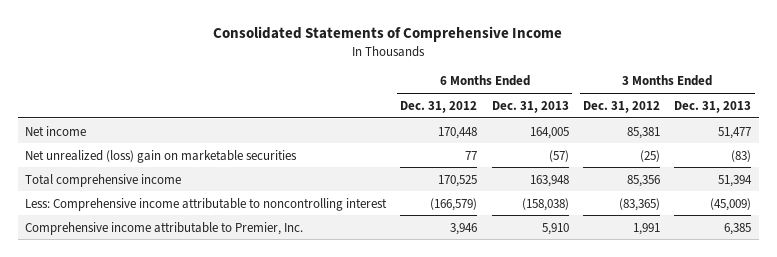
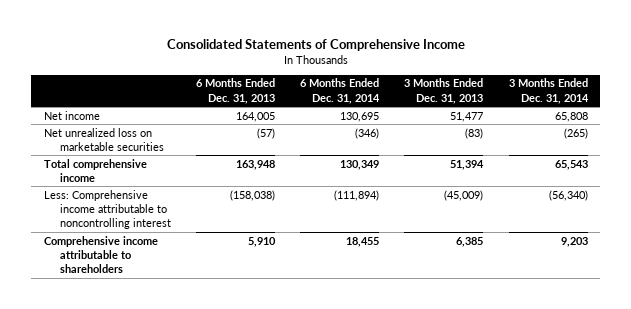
[400,100,478,113] Dec. 31, 2012 -> none
[583,100,661,113] Dec. 31, 2012 -> none
none -> [300,78,381,104] 6 Months Ended Dec. 31, 2014
none -> [508,78,589,104] 3 Months Ended Dec. 31, 2014
[25,149,298,163] Net unrealized (loss) gain on marketable securities -> [43,127,164,151] Net unrealized loss on marketable securities
[25,221,304,235] Comprehensive income attributable to Premier, Inc. -> [43,235,158,274] Comprehensive income attributable to shareholders

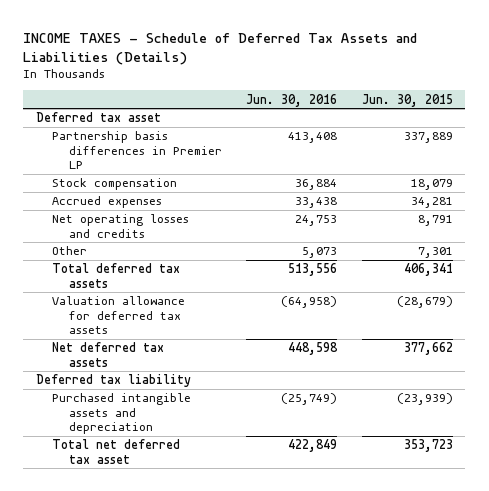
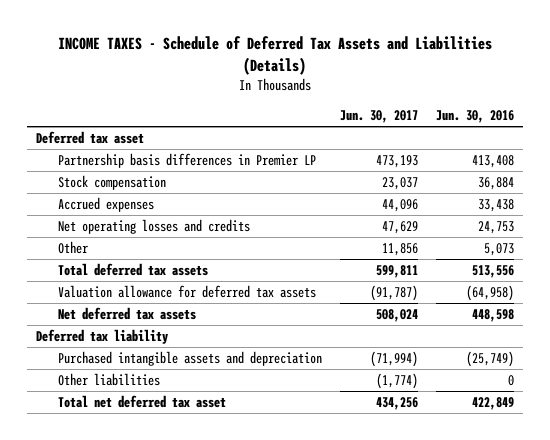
[362,93,454,107] Jun. 30, 2015 -> none
none -> [339,110,418,124] Jun. 30, 2017
none -> [58,373,161,387] Other liabilities

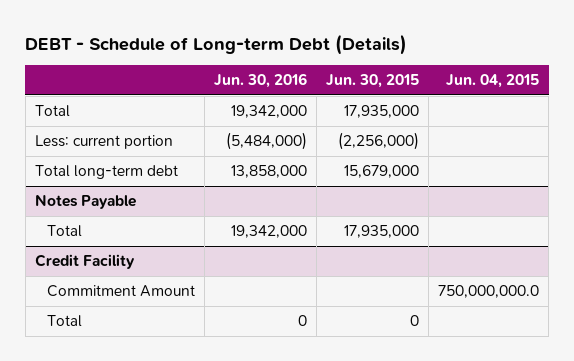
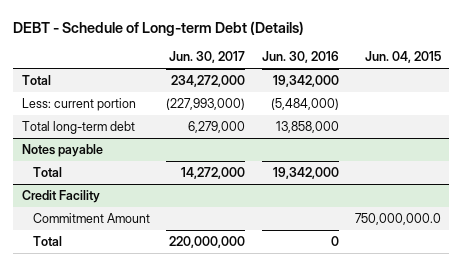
[326,74,420,89] Jun. 30, 2015 -> none
none -> [169,51,246,64] Jun. 30, 2017
[34,195,136,210] Notes Payable -> [21,144,103,158] Notes payable

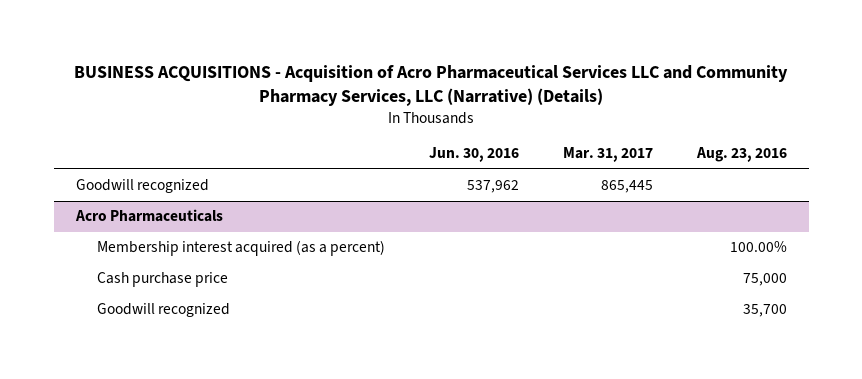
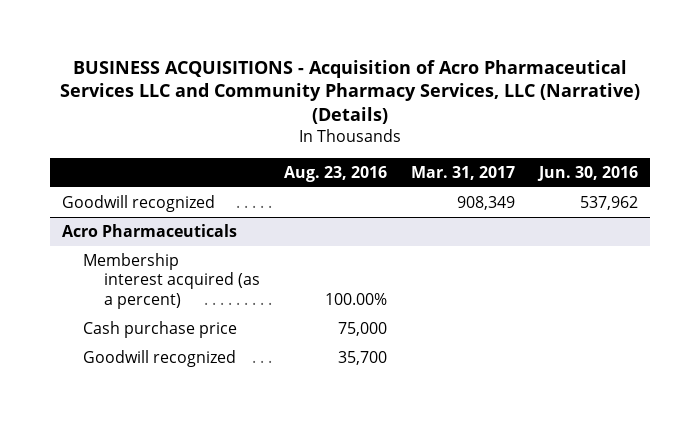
[600,180,653,194] 865,445 -> [457,196,516,211] 908,349

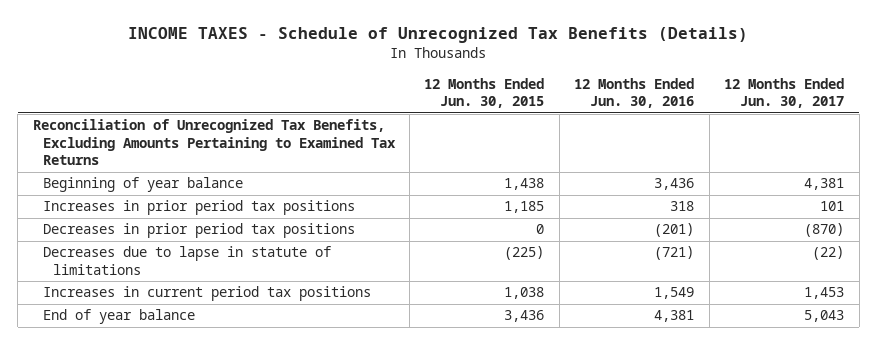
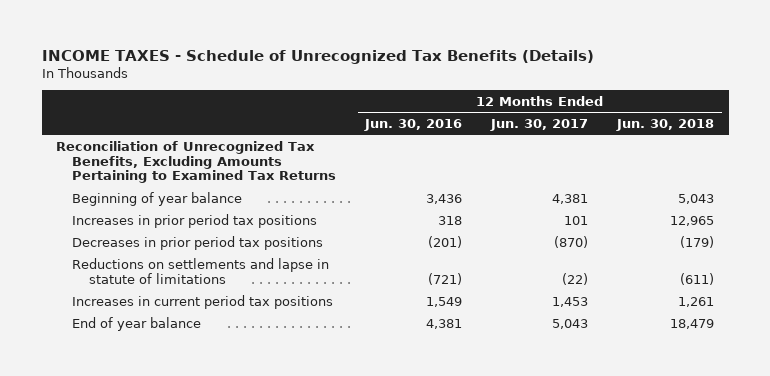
[424,77,545,109] 12 Months Ended Jun. 30, 2015 -> none
none -> [616,118,715,131] Jun. 30, 2018
[42,246,331,275] Decreases due to lapse in statute of limitations -> [72,257,330,284] Reductions on settlements and lapse in statute of limitations

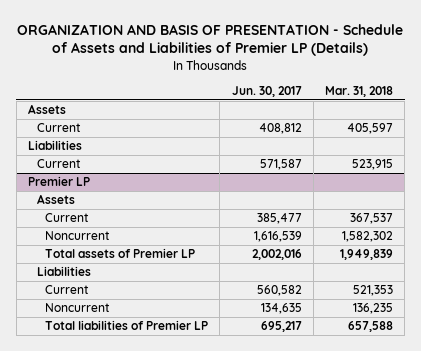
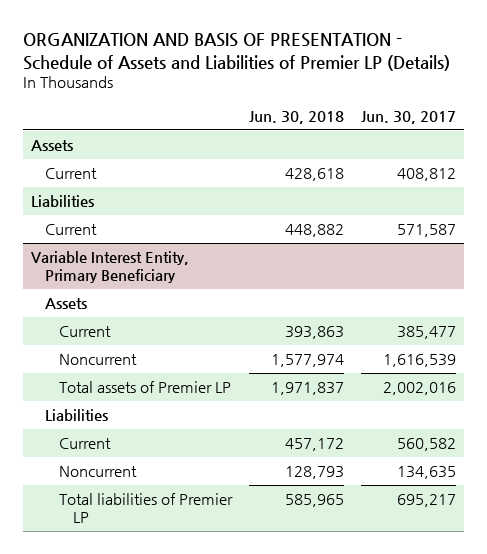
[324,85,393,97] Mar. 31, 2018 -> none
none -> [248,110,344,124] Jun. 30, 2018
[27,176,90,187] Premier LP -> [31,251,190,284] Variable Interest Entity, Primary Beneficiary

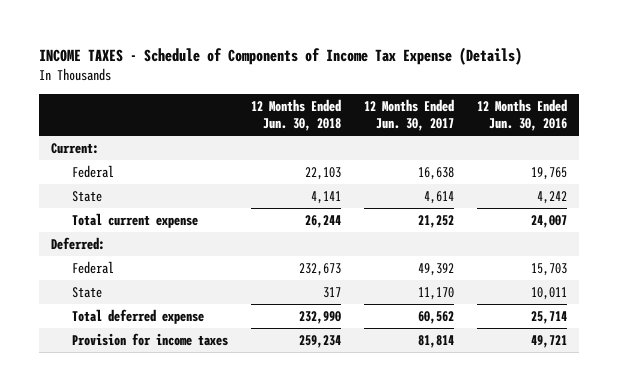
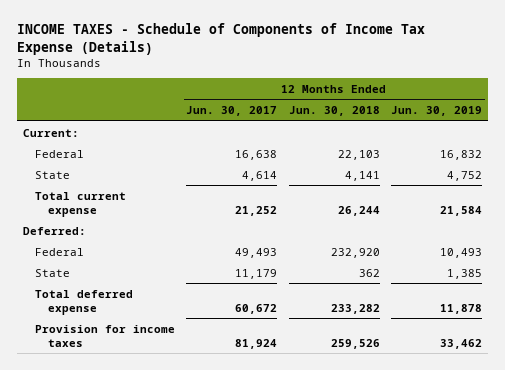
[477,98,568,131] 12 Months Ended Jun. 30, 2016 -> none
none -> [391,106,483,117] Jun. 30, 2019
[298,262,341,276] 232,673 -> [330,247,380,258] 232,920
[418,262,455,276] 49,392 -> [235,247,278,258] 49,493
[322,286,341,298] 317 -> [358,268,380,277] 362
[418,286,455,300] 11,170 -> [235,268,278,279] 11,179
[298,310,341,324] 232,990 -> [330,303,380,314] 233,282
[418,310,455,324] 60,562 -> [235,303,278,314] 60,672
[298,334,341,348] 259,234 -> [330,338,380,349] 259,526
[418,334,455,348] 81,814 -> [235,338,278,349] 81,924

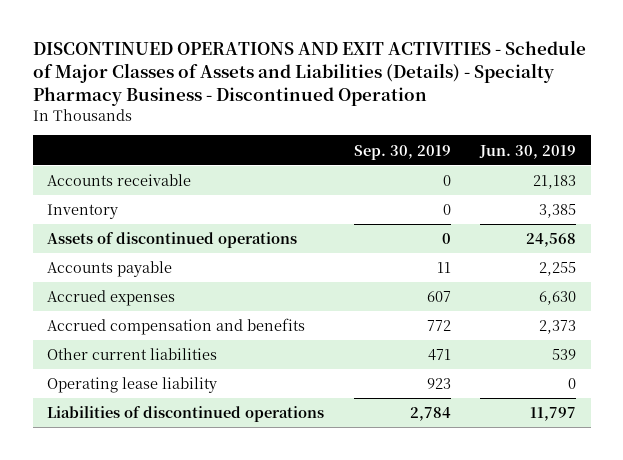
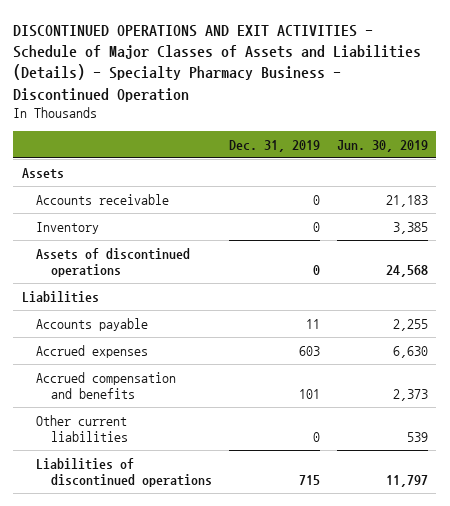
[353,144,451,160] Sep. 30, 2019 -> none
none -> [228,139,320,152] Dec. 31, 2019
none -> [21,167,64,179] Assets
none -> [21,290,99,303] Liabilities
[47,377,218,394] Operating lease liability -> none

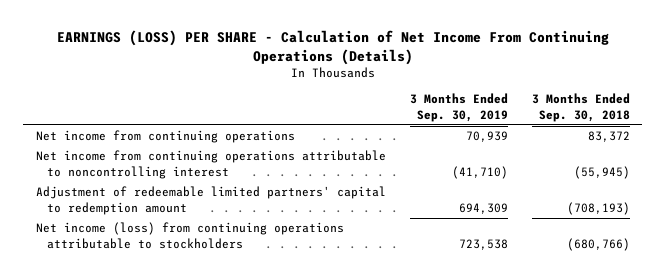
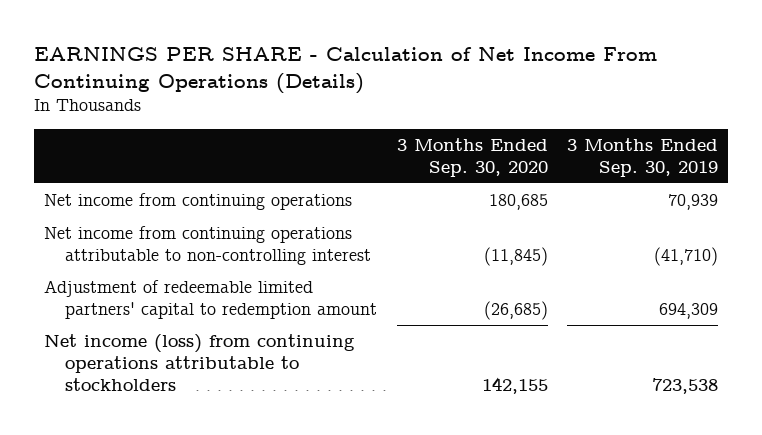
[56,30,609,65] EARNINGS (LOSS) PER SHARE - Calculation of Net Income From Continuing Operations (Details) -> [33,46,657,94] EARNINGS PER SHARE - Calculation of Net Income From Continuing Operations (Details)
[532,93,631,122] 3 Months Ended Sep. 30, 2018 -> none
none -> [396,137,548,177] 3 Months Ended Sep. 30, 2020
[35,150,386,179] Net income from continuing operations attributable to noncontrolling interest -> [43,226,372,265] Net income from continuing operations attributable to non-controlling interest

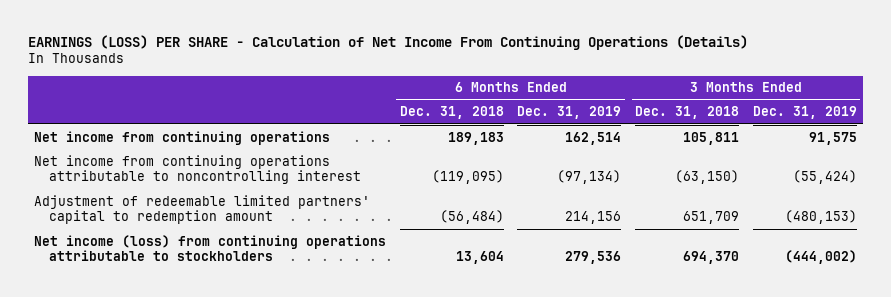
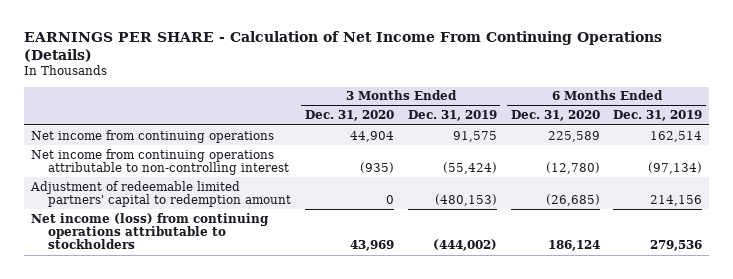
[27,34,748,50] EARNINGS (LOSS) PER SHARE - Calculation of Net Income From Continuing Operations (Details) -> [23,30,662,62] EARNINGS PER SHARE - Calculation of Net Income From Continuing Operations (Details)
[399,106,504,120] Dec. 31, 2018 -> none
[635,106,740,120] Dec. 31, 2018 -> none
none -> [304,110,394,122] Dec. 31, 2020
none -> [510,110,600,122] Dec. 31, 2020
[34,154,362,185] Net income from continuing operations attributable to noncontrolling interest -> [30,148,289,176] Net income from continuing operations attributable to non-controlling interest

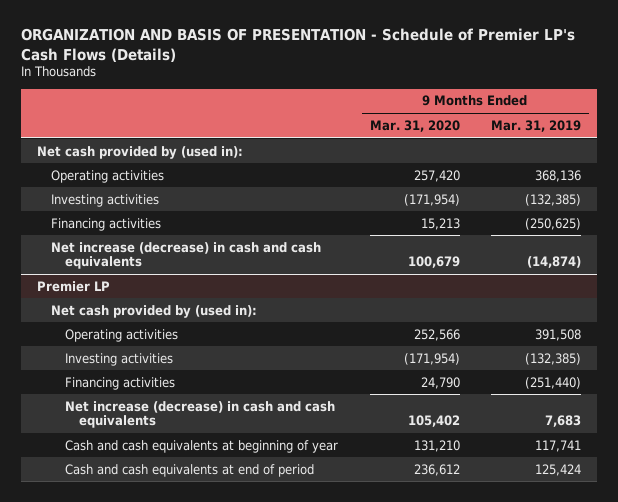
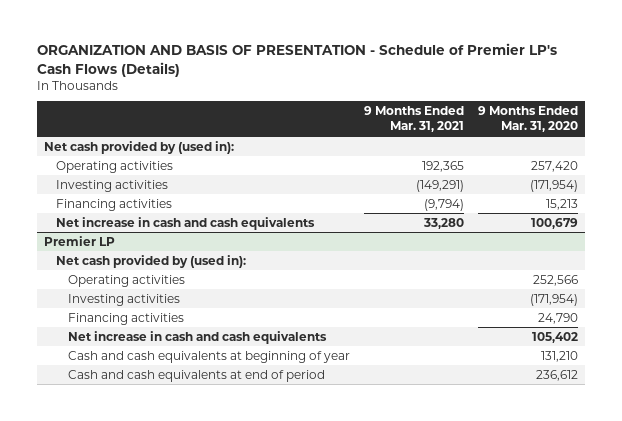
[491,119,582,132] Mar. 31, 2019 -> none
none -> [364,106,465,133] 9 Months Ended Mar. 31, 2021
[50,241,321,270] Net increase (decrease) in cash and cash equivalents -> [56,216,316,230] Net increase in cash and cash equivalents
[65,400,336,429] Net increase (decrease) in cash and cash equivalents -> [68,330,328,344] Net increase in cash and cash equivalents

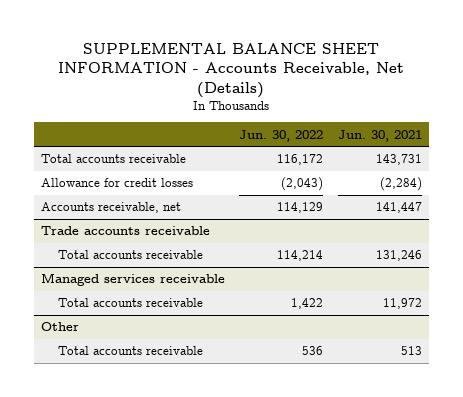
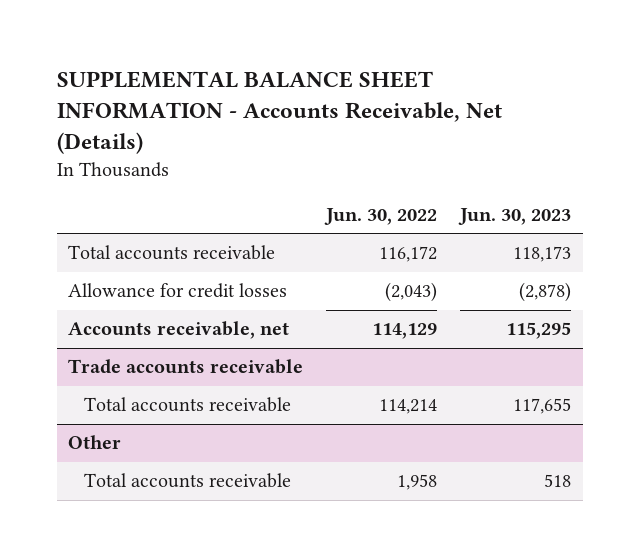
[337,129,422,142] Jun. 30, 2021 -> none
none -> [458,207,572,225] Jun. 30, 2023
[41,273,226,287] Managed services receivable -> none
[57,298,203,308] Total accounts receivable -> none
[302,346,324,356] 536 -> [397,474,438,491] 1,958

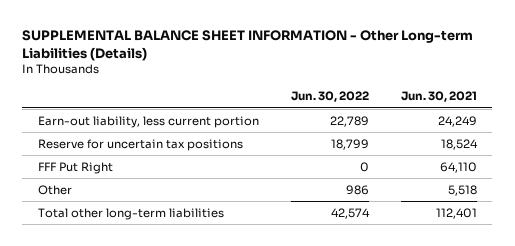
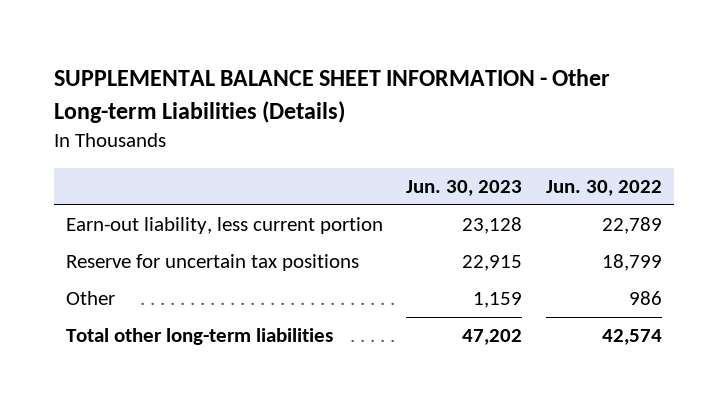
[400,91,477,103] Jun. 30, 2021 -> none
none -> [406,180,523,197] Jun. 30, 2023
[38,161,114,174] FFF Put Right -> none

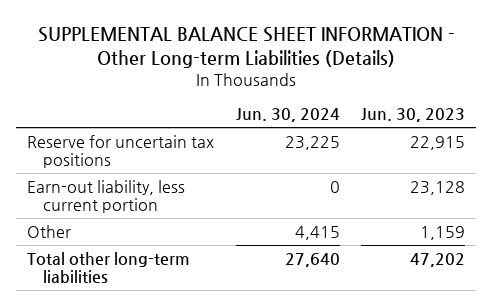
[545,180,662,197] Jun. 30, 2022 -> none
none -> [235,107,340,122] Jun. 30, 2024
[65,217,383,235] Earn-out liability, less current portion -> [27,179,186,213] Earn-out liability, less current portion

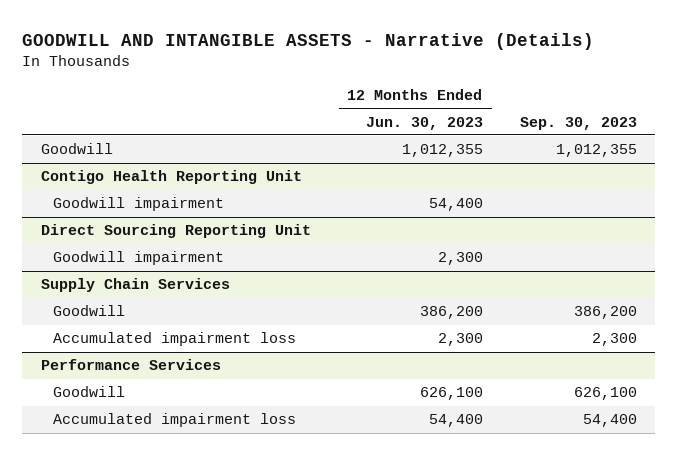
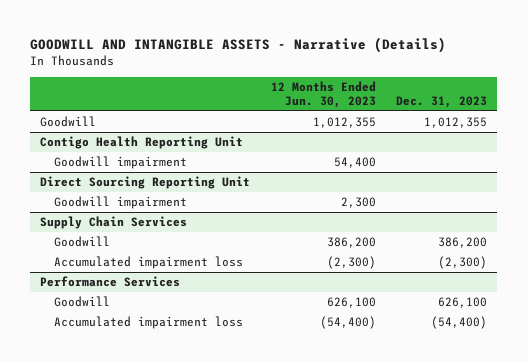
[519,116,637,130] Sep. 30, 2023 -> none
none -> [396,96,488,109] Dec. 31, 2023
[437,333,483,347] 2,300 -> [326,256,376,270] (2,300)
[428,414,483,428] 54,400 -> [319,316,376,330] (54,400)

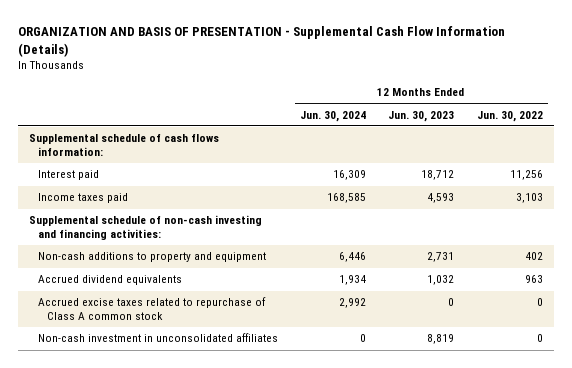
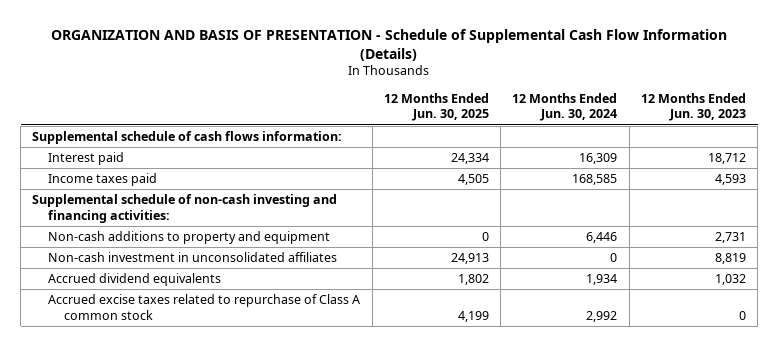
[18,25,506,57] ORGANIZATION AND BASIS OF PRESENTATION - Supplemental Cash Flow Information (Details) -> [51,28,728,61] ORGANIZATION AND BASIS OF PRESENTATION - Schedule of Supplemental Cash Flow Information (Details)
[476,110,543,122] Jun. 30, 2022 -> none
none -> [383,92,489,122] 12 Months Ended Jun. 30, 2025
[38,333,279,343] Non-cash investment in unconsolidated affiliates -> [48,252,338,263] Non-cash investment in unconsolidated affiliates

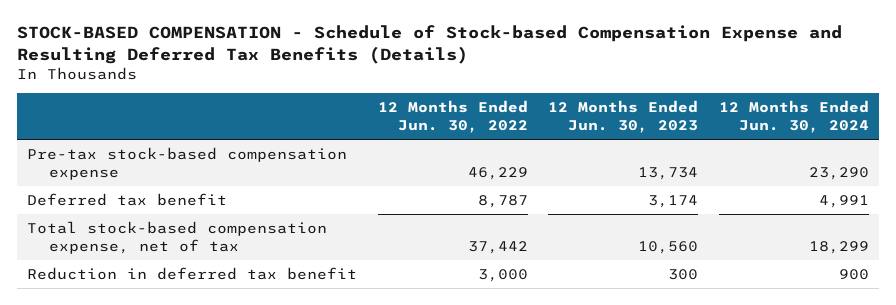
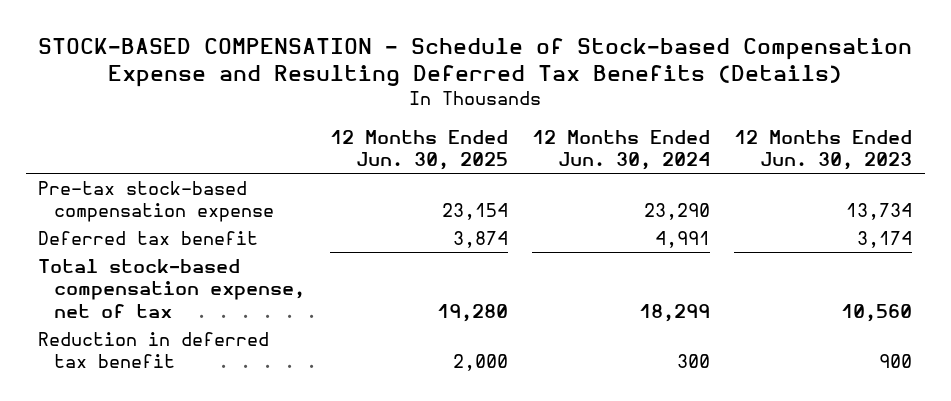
[377,100,528,133] 12 Months Ended Jun. 30, 2022 -> none
none -> [329,129,508,171] 12 Months Ended Jun. 30, 2025
[668,269,699,281] 300 -> [879,354,913,369] 900
[838,269,869,281] 900 -> [677,354,711,369] 300

